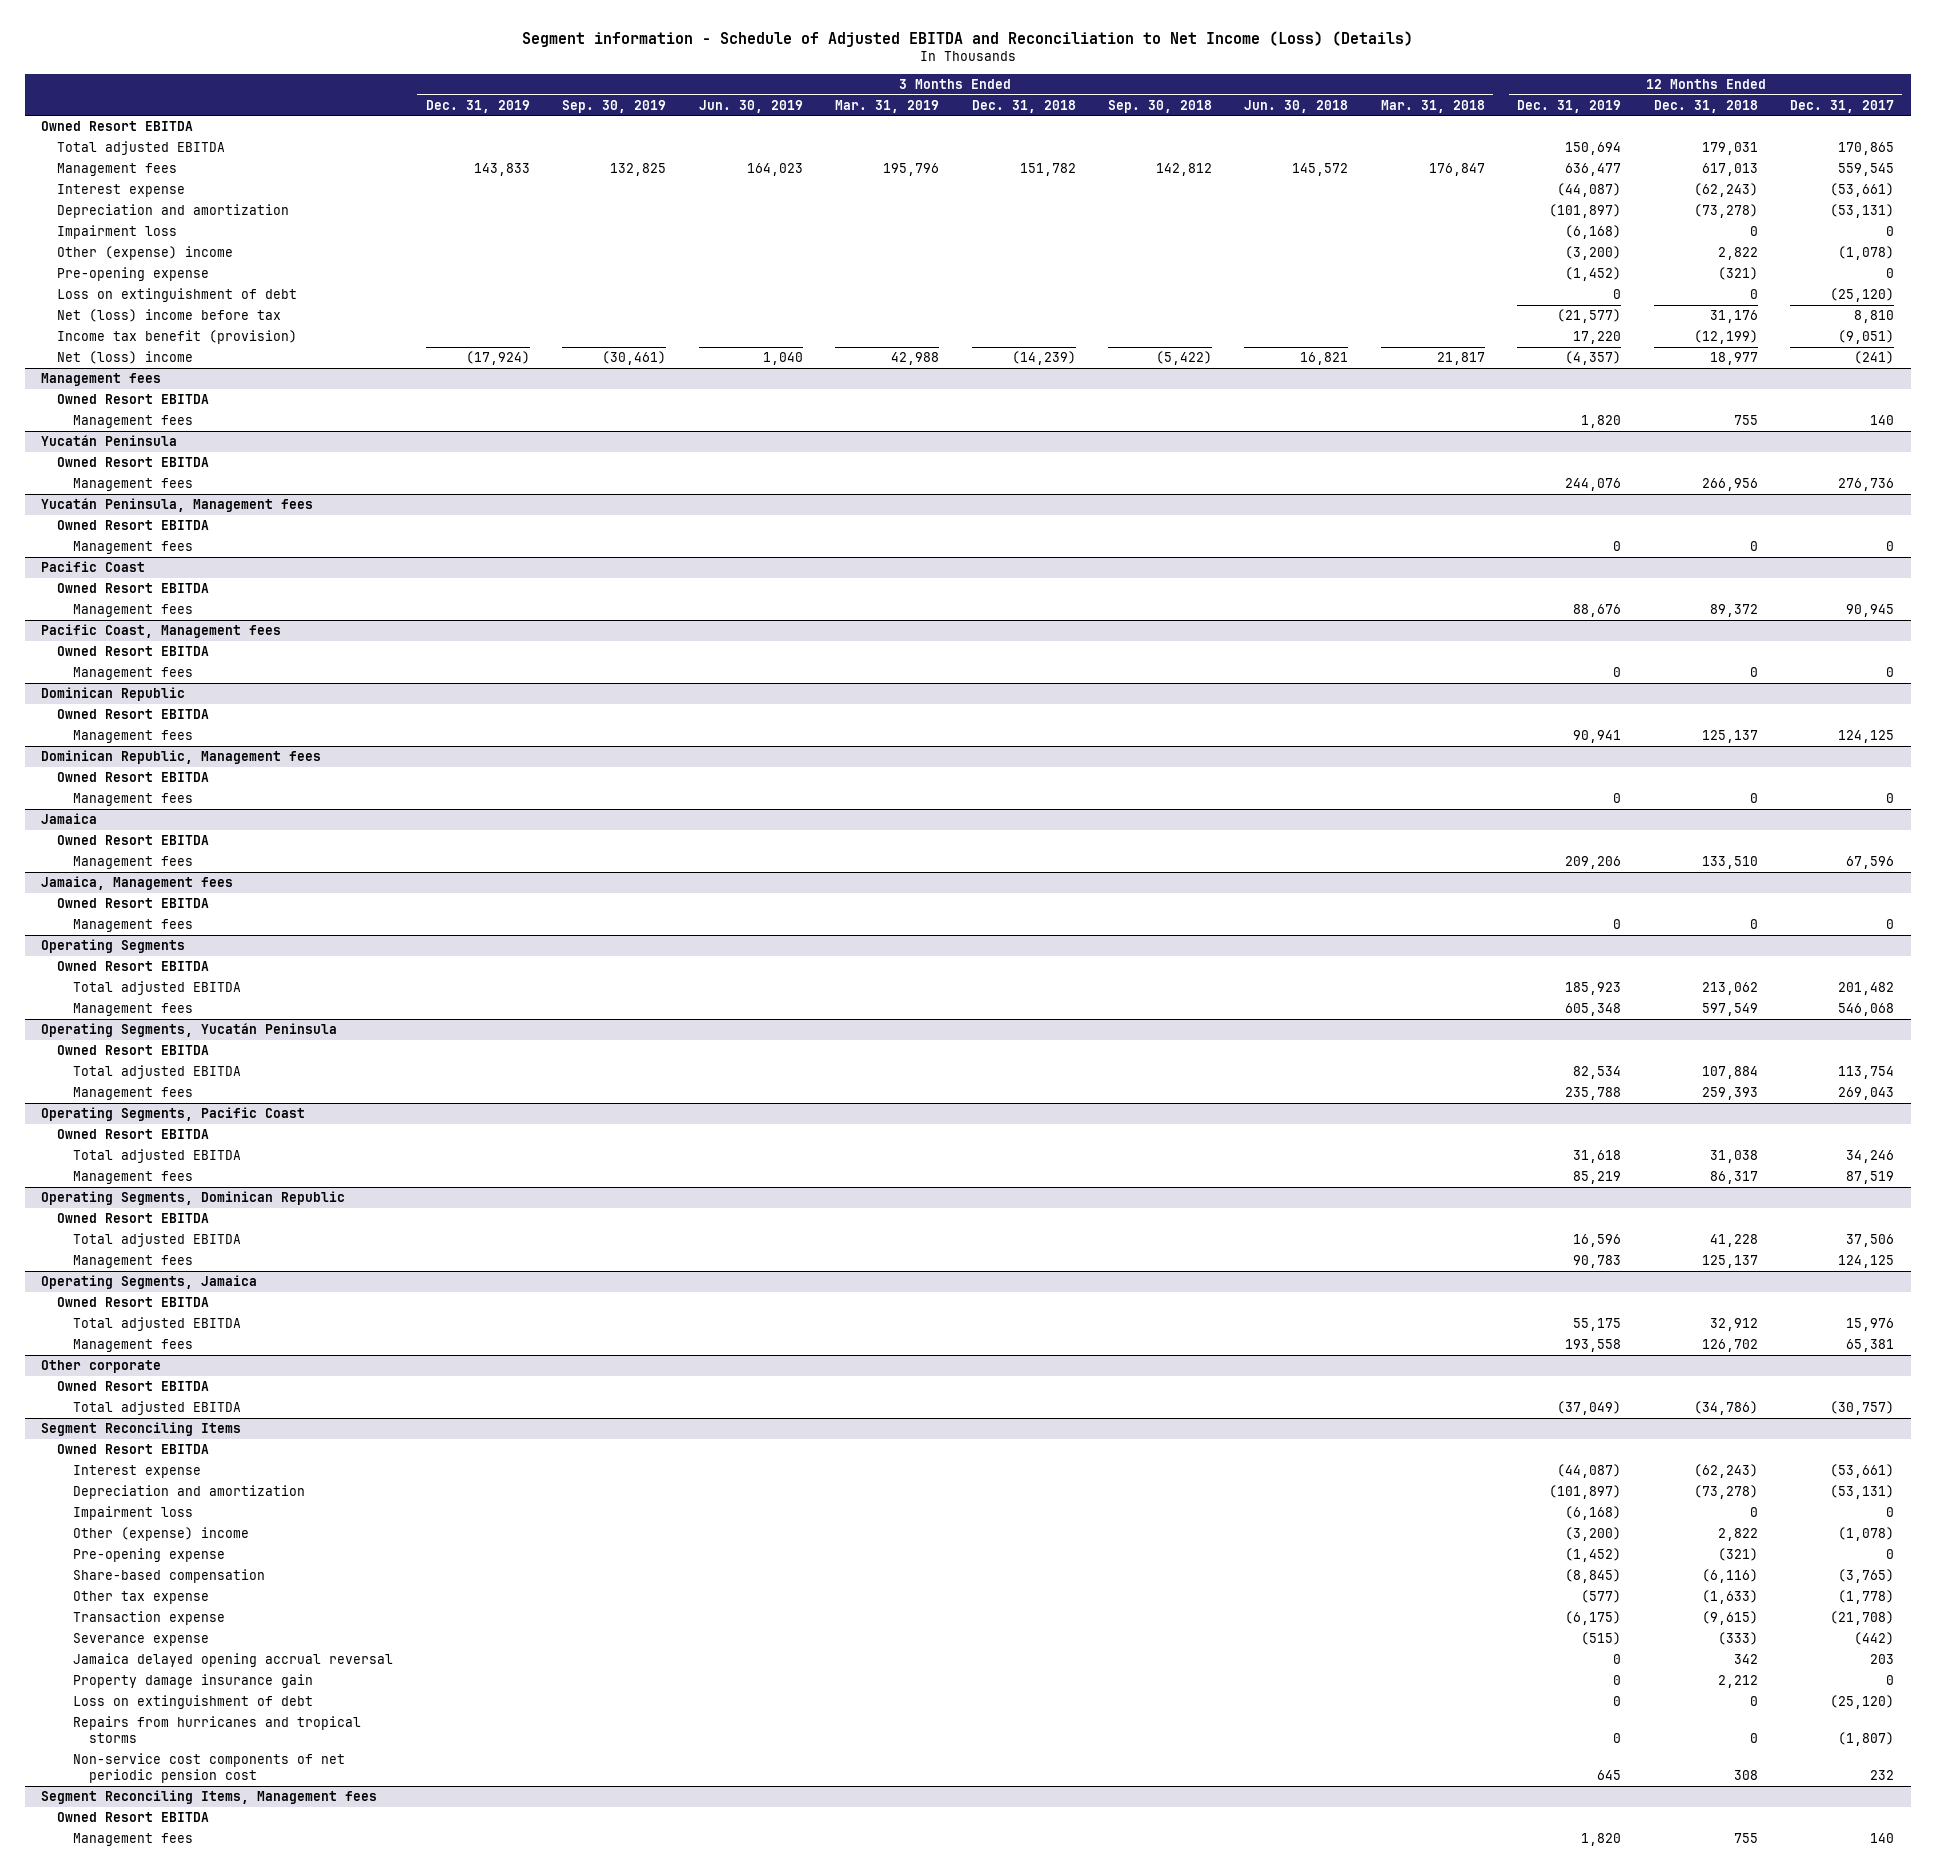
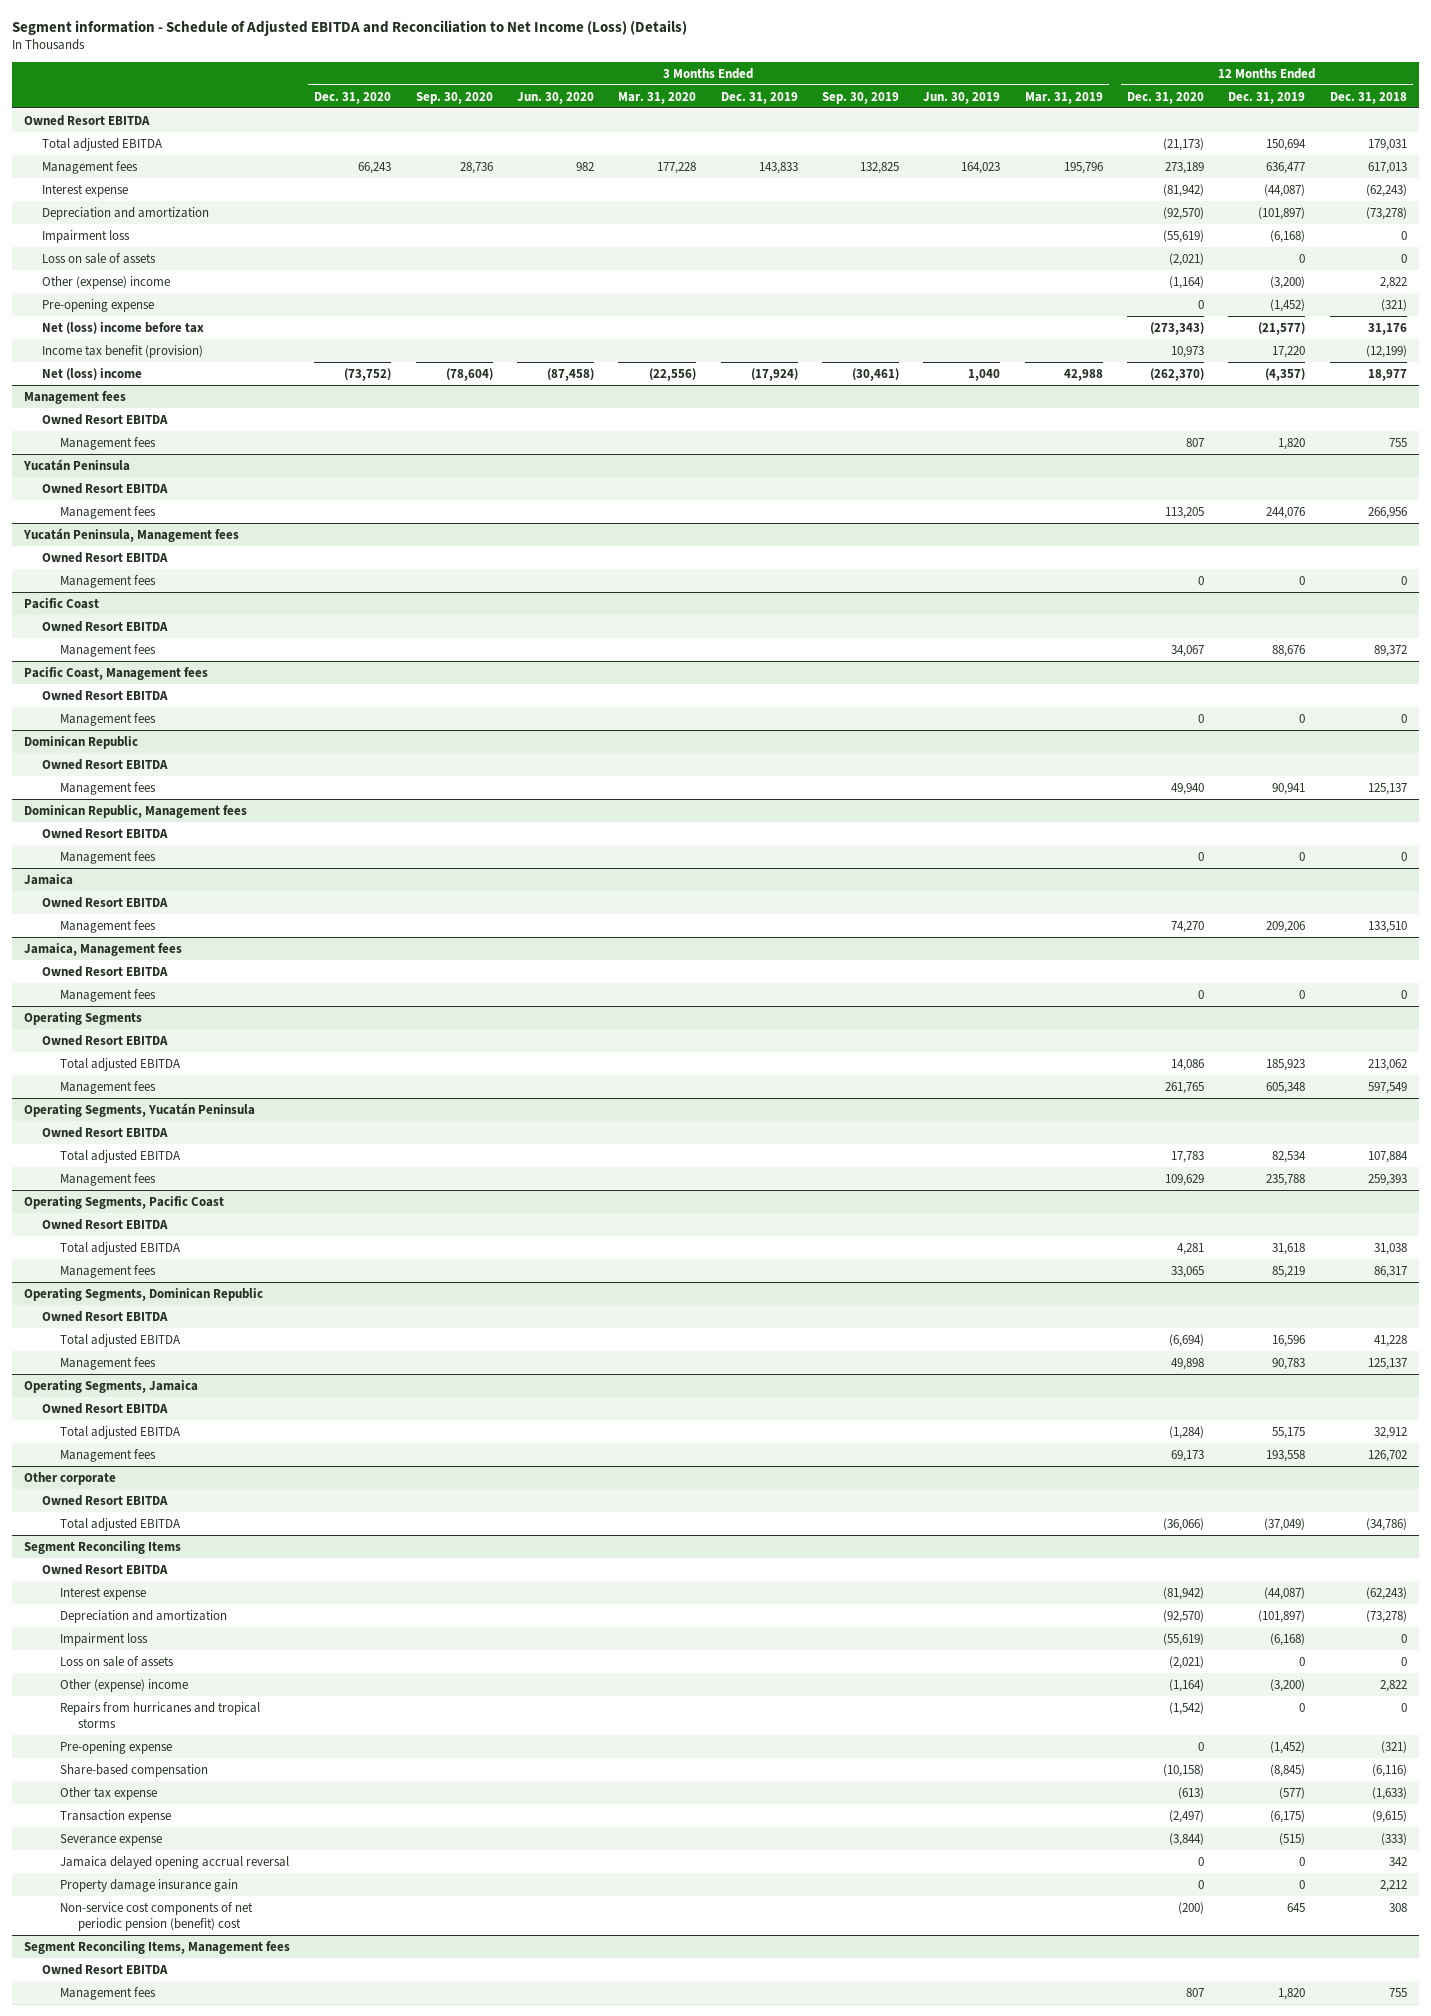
[971,99,1076,113] Dec. 31, 2018 -> none
[1107,99,1212,113] Sep. 30, 2018 -> none
[1244,99,1349,113] Jun. 30, 2018 -> none
[1380,99,1485,113] Mar. 31, 2018 -> none
[1790,99,1895,113] Dec. 31, 2017 -> none
none -> [314,91,392,104] Dec. 31, 2020
none -> [415,91,493,104] Sep. 30, 2020
none -> [516,91,594,104] Jun. 30, 2020
none -> [618,91,697,104] Mar. 31, 2020
none -> [1127,91,1205,104] Dec. 31, 2020
none -> [42,252,157,264] Loss on sale of assets
[57,287,298,302] Loss on extinguishment of debt -> none
none -> [60,1655,175,1667] Loss on sale of assets
[73,1715,362,1743] Repairs from hurricanes and tropical storms -> [60,1701,261,1729] Repairs from hurricanes and tropical storms
[73,1694,314,1709] Loss on extinguishment of debt -> none
[73,1752,346,1783] Non-service cost components of net periodic pension cost -> [60,1901,254,1932] Non-service cost components of net periodic pension (benefit) cost

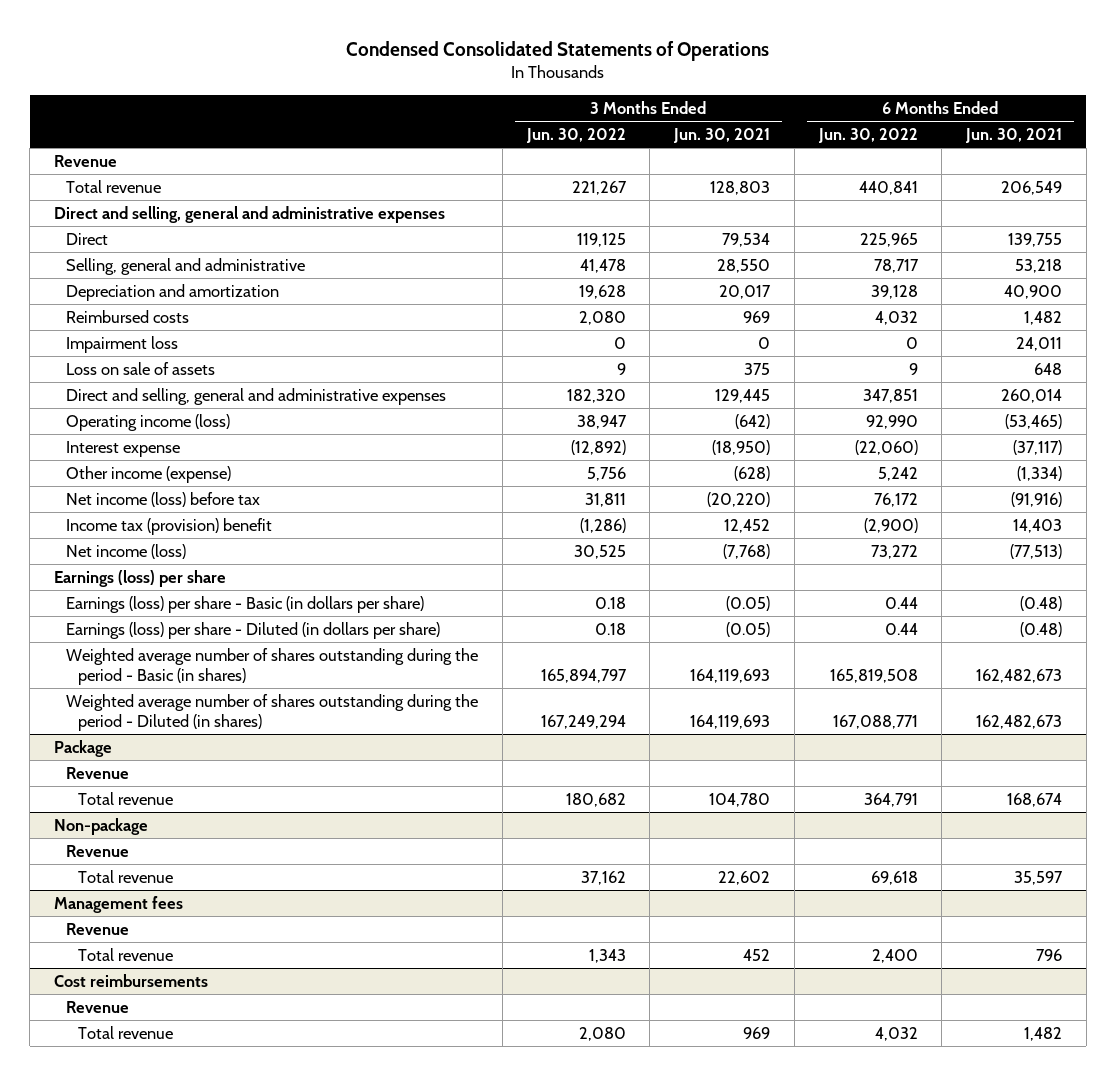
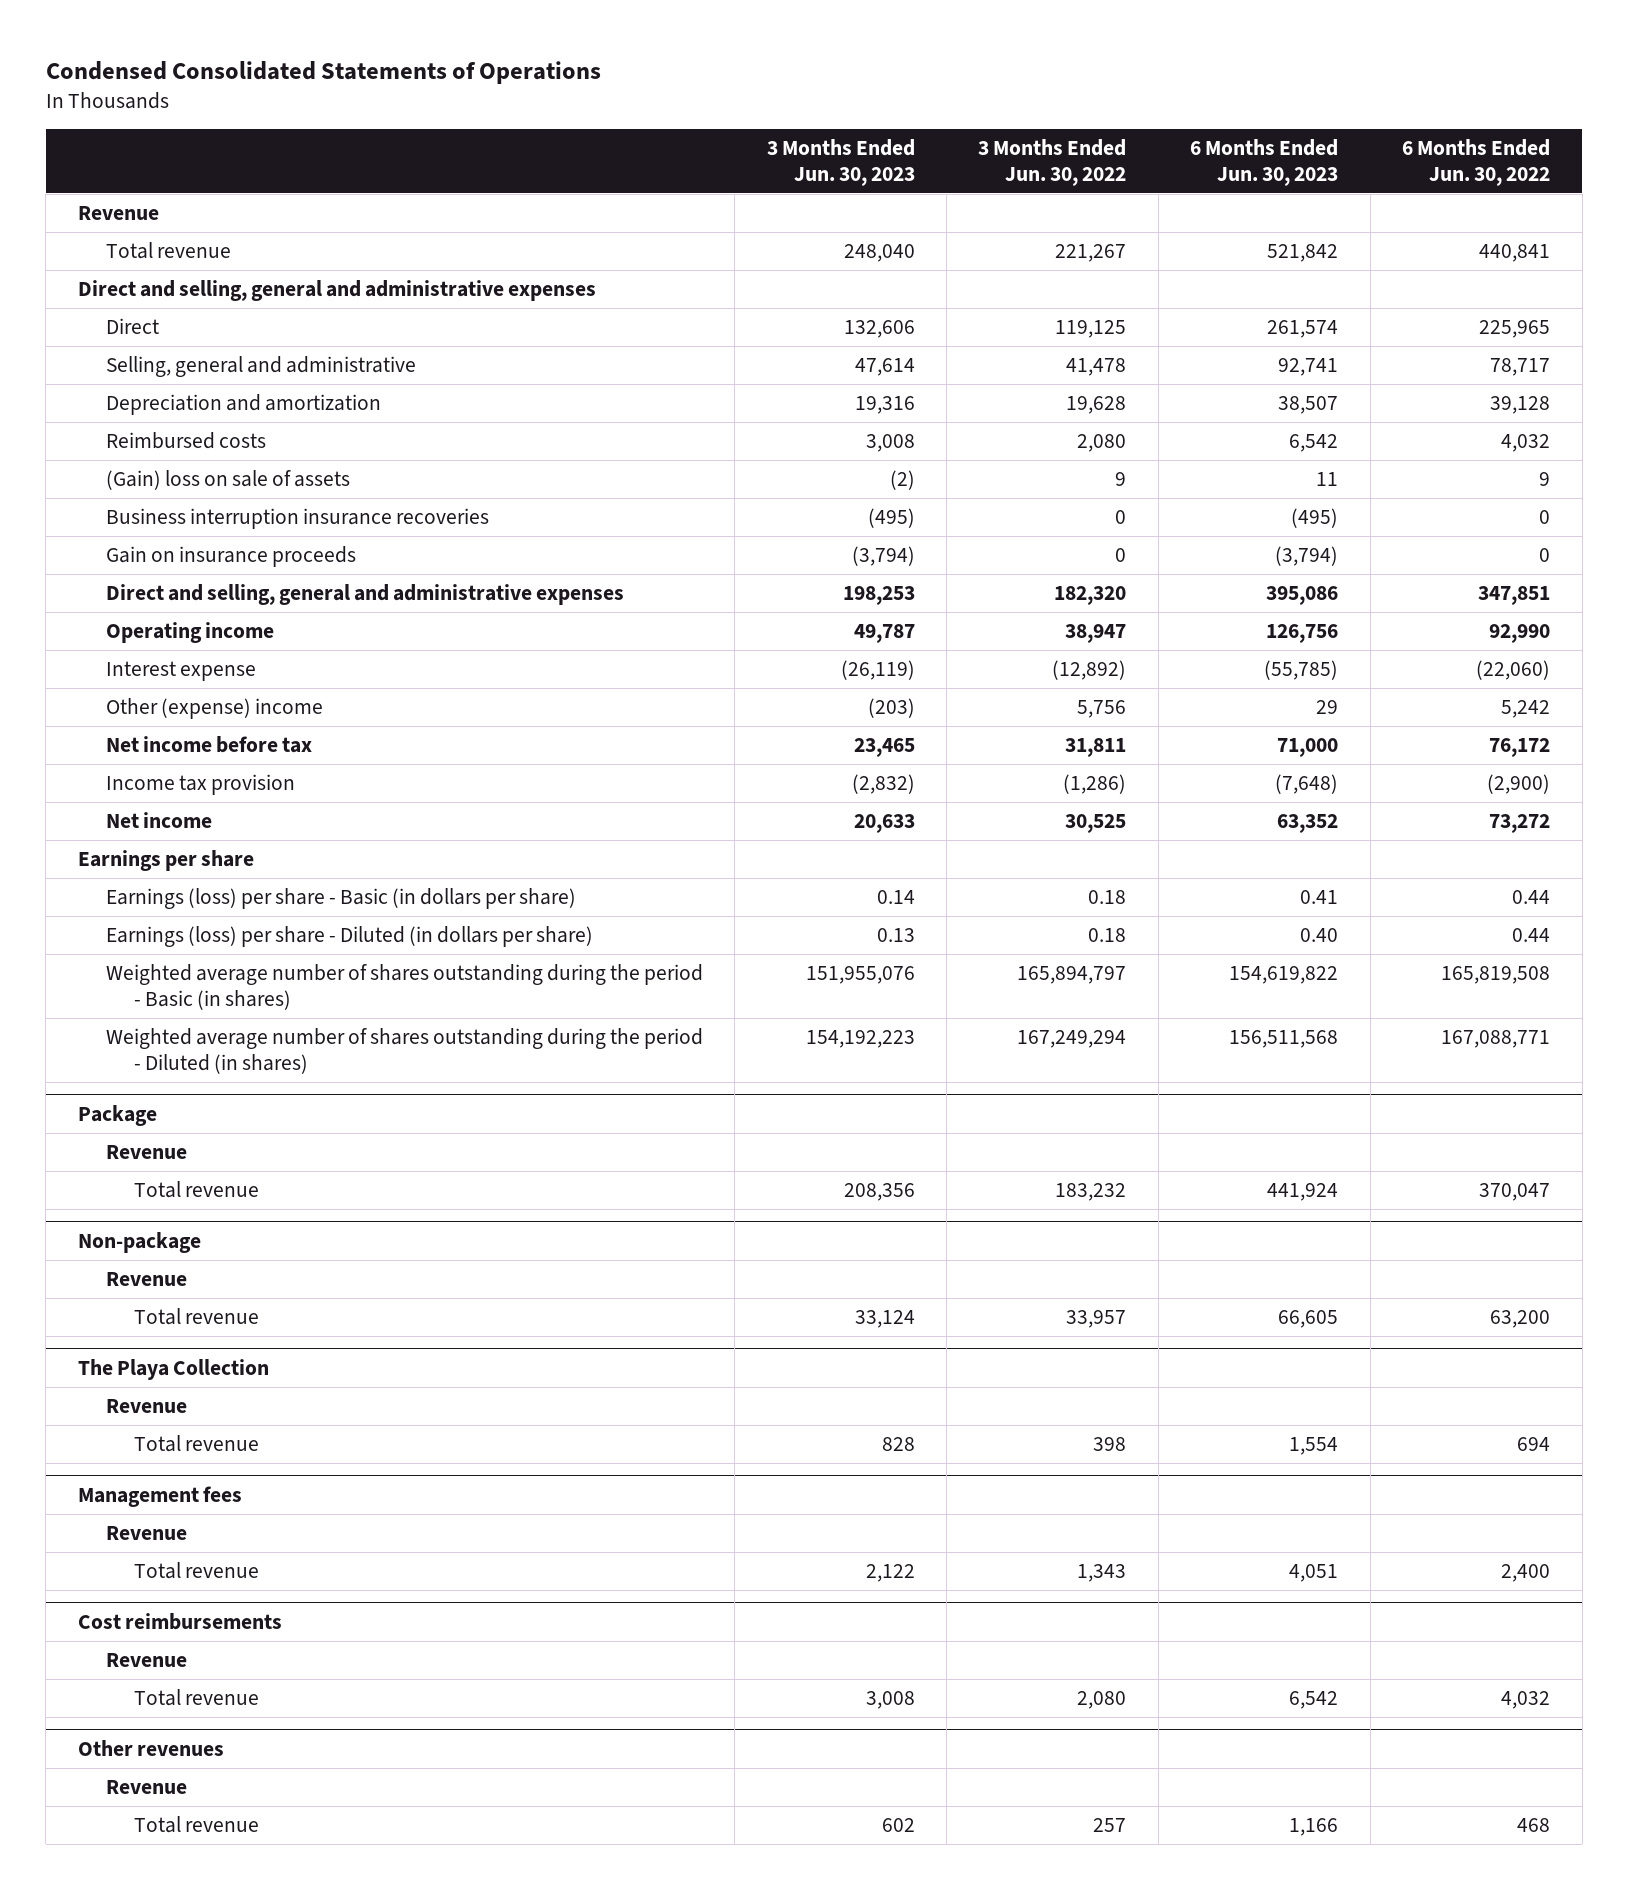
[673,127,771,143] Jun. 30, 2021 -> none
[965,127,1063,143] Jun. 30, 2021 -> none
none -> [766,139,915,186] 3 Months Ended Jun. 30, 2023
none -> [1190,139,1339,186] 6 Months Ended Jun. 30, 2023
[66,335,179,353] Impairment loss -> none
[66,361,216,375] Loss on sale of assets -> [105,470,350,491] (Gain) loss on sale of assets
none -> [105,508,489,530] Business interruption insurance recoveries
none -> [105,546,356,568] Gain on insurance proceeds
[66,413,231,431] Operating income (loss) -> [105,622,274,644] Operating income
[66,465,232,483] Other income (expense) -> [105,698,323,720] Other (expense) income
[66,491,261,507] Net income (loss) before tax -> [105,736,312,754] Net income before tax
[66,517,273,535] Income tax (provision) benefit -> [105,774,295,796] Income tax provision
[66,543,187,559] Net income (loss) -> [105,812,212,829] Net income
[54,569,227,587] Earnings (loss) per share -> [77,850,254,872] Earnings per share
[565,792,626,807] 180,682 -> [1055,1183,1127,1202] 183,232
[863,792,918,807] 364,791 -> [1479,1183,1551,1202] 370,047
[580,870,626,885] 37,162 -> [1066,1310,1127,1329] 33,957
[870,870,918,885] 69,618 -> [1490,1310,1551,1329] 63,200
none -> [77,1358,269,1380] The Playa Collection
none -> [105,1399,187,1414] Revenue
none -> [133,1435,259,1453] Total revenue
none -> [77,1739,224,1756] Other revenues
none -> [105,1780,187,1795] Revenue
none -> [133,1816,259,1834] Total revenue

